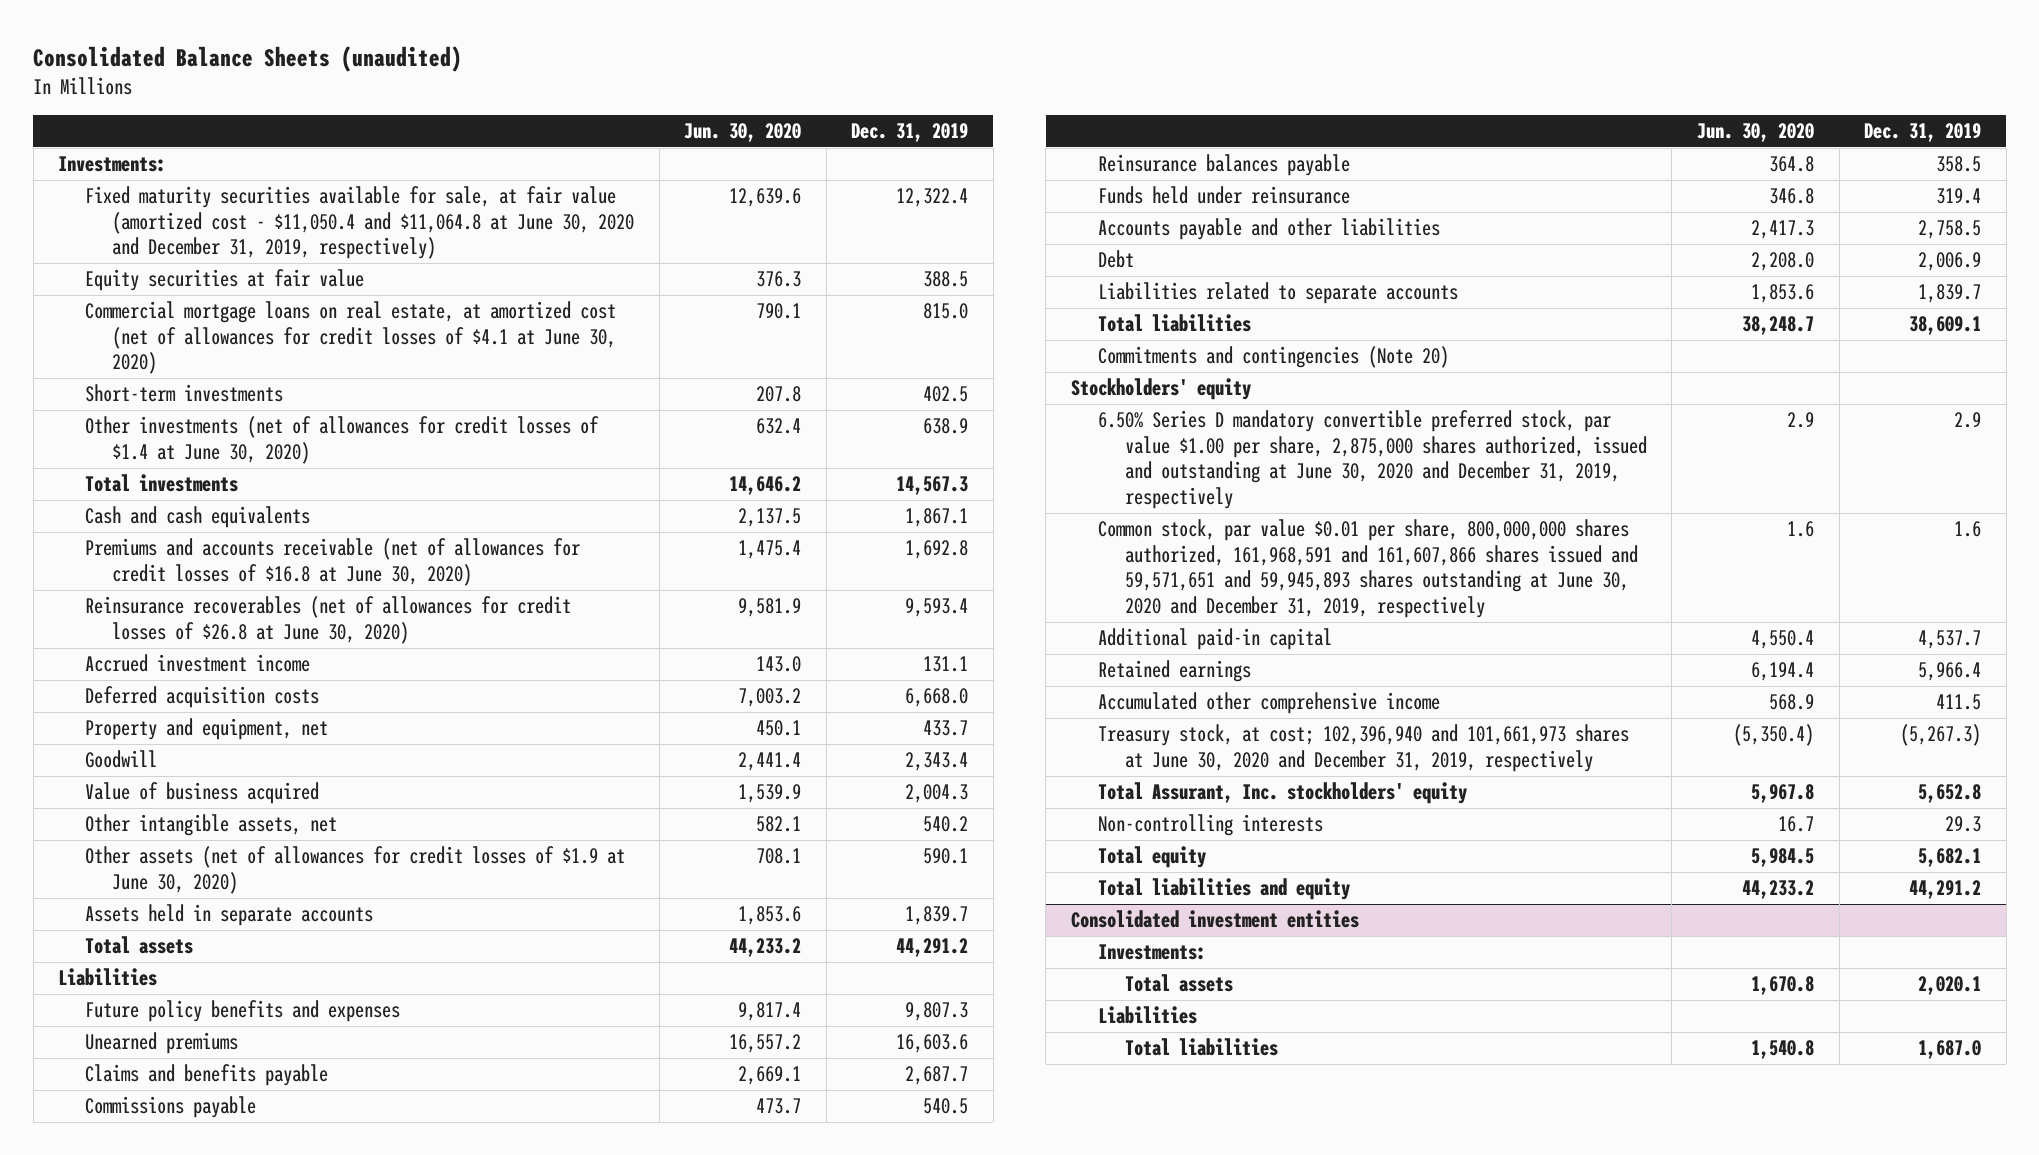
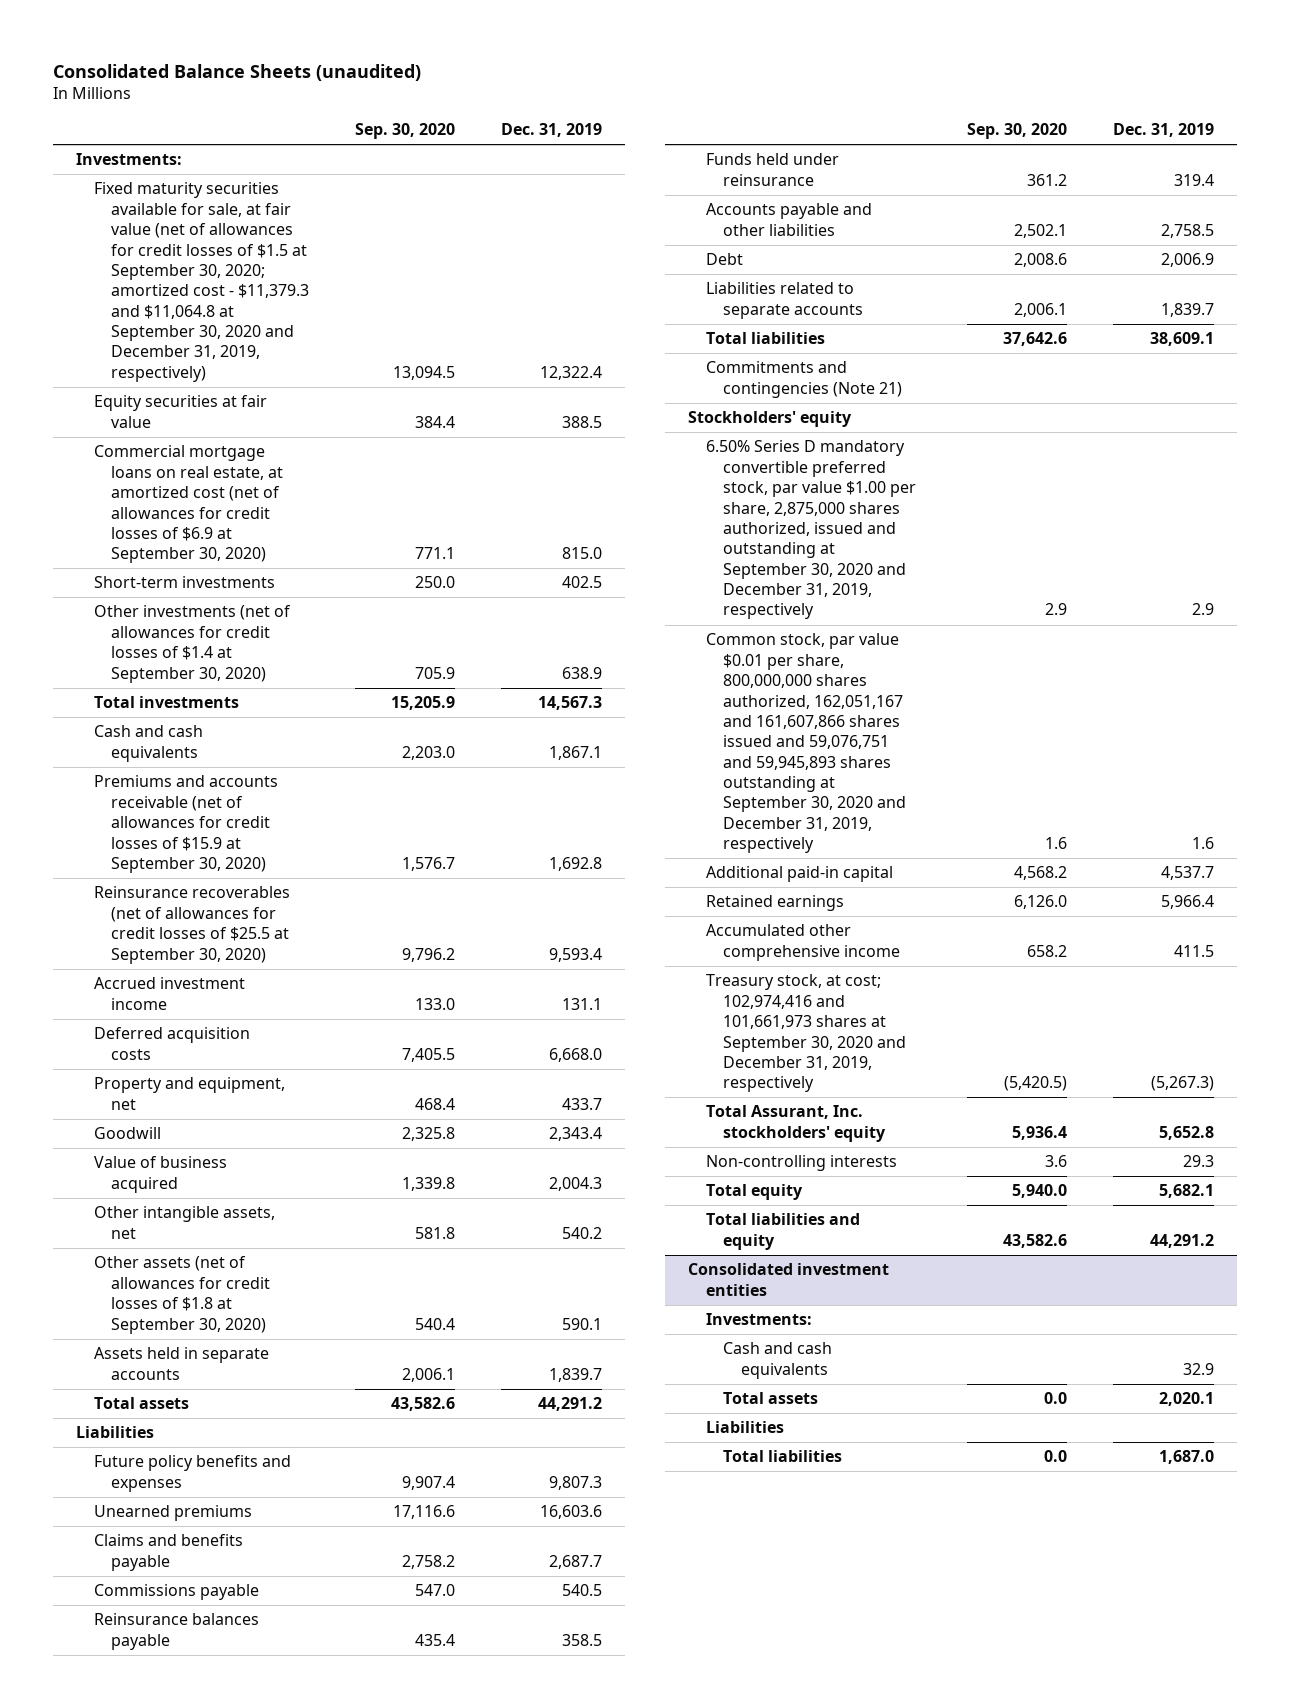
[684,123,802,143] Jun. 30, 2020 -> none
none -> [355,123,456,140] Sep. 30, 2020
[85,186,635,260] Fixed maturity securities available for sale, at fair value (amortized cost - $11,050.4 and $11,064.8 at June 30, 2020 and December 31, 2019, respectively) -> [93,182,310,382] Fixed maturity securities available for sale, at fair value (net of allowances for credit losses of $1.5 at September 30, 2020; amortized cost - $11,379.3 and $11,064.8 at September 30, 2020 and December 31, 2019, respectively)
[85,301,617,375] Commercial mortgage loans on real estate, at amortized cost (net of allowances for credit losses of $4.1 at June 30, 2020) -> [93,445,284,564] Commercial mortgage loans on real estate, at amortized cost (net of allowances for credit losses of $6.9 at September 30, 2020)
[85,416,600,464] Other investments (net of allowances for credit losses of $1.4 at June 30, 2020) -> [93,605,291,683] Other investments (net of allowances for credit losses of $1.4 at September 30, 2020)
[85,538,581,586] Premiums and accounts receivable (net of allowances for credit losses of $16.8 at June 30, 2020) -> [93,775,278,873] Premiums and accounts receivable (net of allowances for credit losses of $15.9 at September 30, 2020)
[85,596,572,644] Reinsurance recoverables (net of allowances for credit losses of $26.8 at June 30, 2020) -> [93,886,290,964] Reinsurance recoverables (net of allowances for credit losses of $25.5 at September 30, 2020)
[85,846,626,894] Other assets (net of allowances for credit losses of $1.9 at June 30, 2020) -> [93,1256,271,1334] Other assets (net of allowances for credit losses of $1.8 at September 30, 2020)
[1097,346,1449,369] Commitments and contingencies (Note 20) -> [705,361,903,398] Commitments and contingencies (Note 21)
[1097,410,1647,509] 6.50% Series D mandatory convertible preferred stock, par value $1.00 per share, 2,875,000 shares authorized, issued and outstanding at June 30, 2020 and December 31, 2019, respectively -> [705,440,917,620] 6.50% Series D mandatory convertible preferred stock, par value $1.00 per share, 2,875,000 shares authorized, issued and outstanding at September 30, 2020 and December 31, 2019, respectively
[1097,519,1638,618] Common stock, par value $0.01 per share, 800,000,000 shares authorized, 161,968,591 and 161,607,866 shares issued and 59,571,651 and 59,945,893 shares outstanding at June 30, 2020 and December 31, 2019, respectively -> [705,633,907,854] Common stock, par value $0.01 per share, 800,000,000 shares authorized, 162,051,167 and 161,607,866 shares issued and 59,076,751 and 59,945,893 shares outstanding at September 30, 2020 and December 31, 2019, respectively
[1097,724,1629,772] Treasury stock, at cost; 102,396,940 and 101,661,973 shares at June 30, 2020 and December 31, 2019, respectively -> [705,974,907,1093] Treasury stock, at cost; 102,974,416 and 101,661,973 shares at September 30, 2020 and December 31, 2019, respectively
none -> [723,1342,833,1379] Cash and cash equivalents

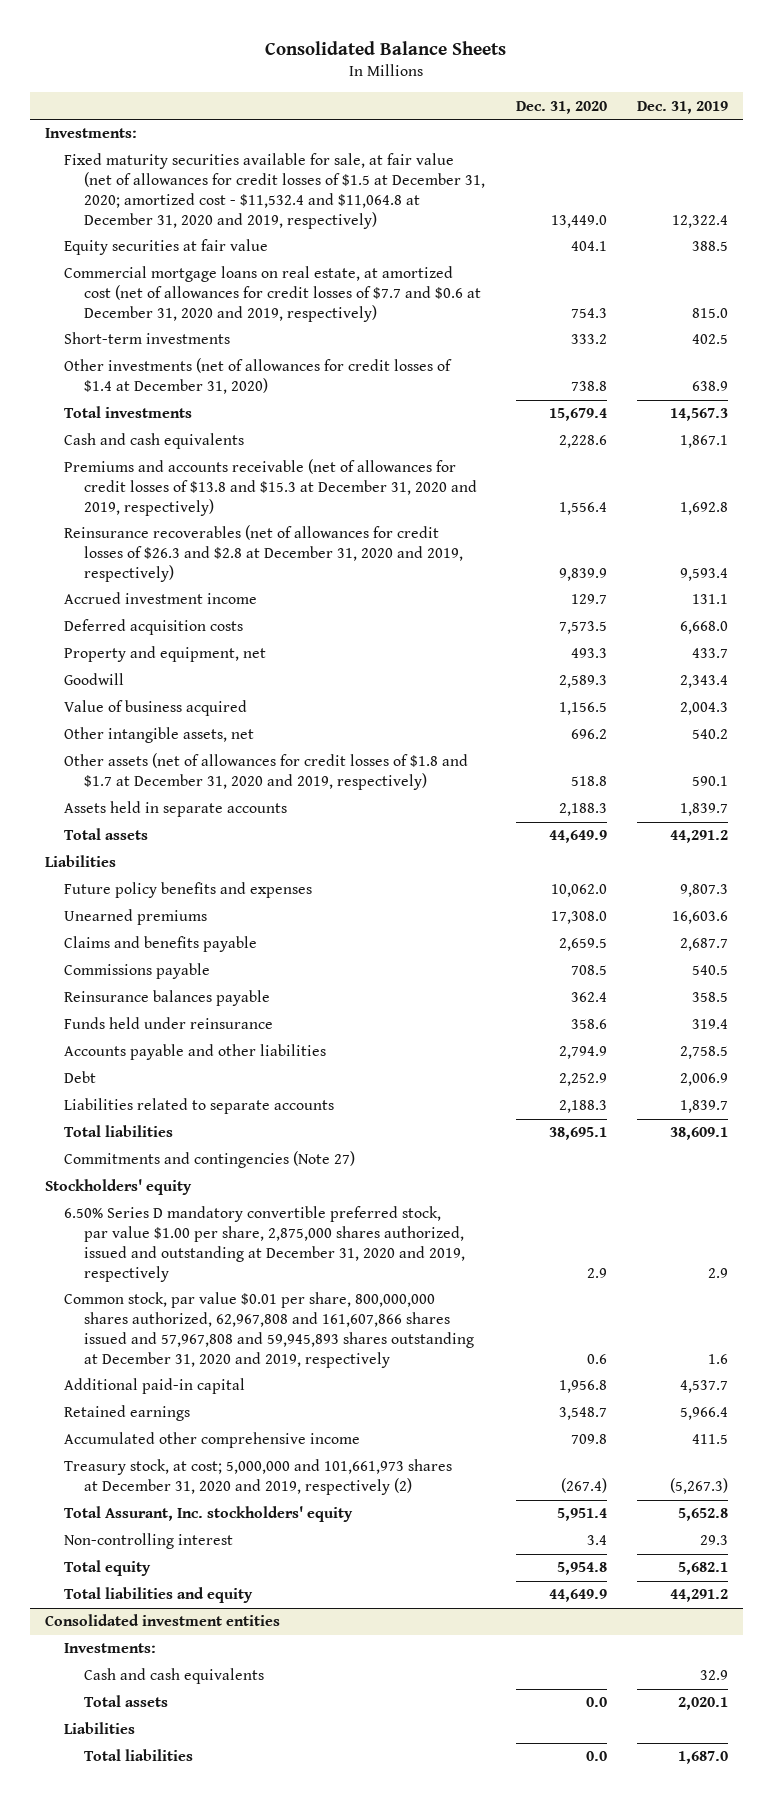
[53,63,422,81] Consolidated Balance Sheets (unaudited) -> [265,40,507,55] Consolidated Balance Sheets
[355,123,456,140] Sep. 30, 2020 -> none
none -> [515,100,607,114] Dec. 31, 2020
[93,182,310,382] Fixed maturity securities available for sale, at fair value (net of allowances for credit losses of $1.5 at September 30, 2020; amortized cost - $11,379.3 and $11,064.8 at September 30, 2020 and December 31, 2019, respectively) -> [64,153,486,229] Fixed maturity securities available for sale, at fair value (net of allowances for credit losses of $1.5 at December 31, 2020; amortized cost - $11,532.4 and $11,064.8 at December 31, 2020 and 2019, respectively)
[93,445,284,564] Commercial mortgage loans on real estate, at amortized cost (net of allowances for credit losses of $6.9 at September 30, 2020) -> [64,266,482,322] Commercial mortgage loans on real estate, at amortized cost (net of allowances for credit losses of $7.7 and $0.6 at December 31, 2020 and 2019, respectively)
[93,605,291,683] Other investments (net of allowances for credit losses of $1.4 at September 30, 2020) -> [64,358,453,395] Other investments (net of allowances for credit losses of $1.4 at December 31, 2020)
[93,775,278,873] Premiums and accounts receivable (net of allowances for credit losses of $15.9 at September 30, 2020) -> [64,459,478,516] Premiums and accounts receivable (net of allowances for credit losses of $13.8 and $15.3 at December 31, 2020 and 2019, respectively)
[93,886,290,964] Reinsurance recoverables (net of allowances for credit losses of $25.5 at September 30, 2020) -> [64,525,464,582] Reinsurance recoverables (net of allowances for credit losses of $26.3 and $2.8 at December 31, 2020 and 2019, respectively)
[93,1256,271,1334] Other assets (net of allowances for credit losses of $1.8 at September 30, 2020) -> [64,753,469,791] Other assets (net of allowances for credit losses of $1.8 and $1.7 at December 31, 2020 and 2019, respectively)
[705,361,903,398] Commitments and contingencies (Note 21) -> [64,1151,356,1169] Commitments and contingencies (Note 27)
[705,440,917,620] 6.50% Series D mandatory convertible preferred stock, par value $1.00 per share, 2,875,000 shares authorized, issued and outstanding at September 30, 2020 and December 31, 2019, respectively -> [64,1206,466,1282] 6.50% Series D mandatory convertible preferred stock, par value $1.00 per share, 2,875,000 shares authorized, issued and outstanding at December 31, 2020 and 2019, respectively
[705,633,907,854] Common stock, par value $0.01 per share, 800,000,000 shares authorized, 162,051,167 and 161,607,866 shares issued and 59,076,751 and 59,945,893 shares outstanding at September 30, 2020 and December 31, 2019, respectively -> [64,1292,475,1368] Common stock, par value $0.01 per share, 800,000,000 shares authorized, 62,967,808 and 161,607,866 shares issued and 57,967,808 and 59,945,893 shares outstanding at December 31, 2020 and 2019, respectively
[705,974,907,1093] Treasury stock, at cost; 102,974,416 and 101,661,973 shares at September 30, 2020 and December 31, 2019, respectively -> [64,1459,453,1496] Treasury stock, at cost; 5,000,000 and 101,661,973 shares at December 31, 2020 and 2019, respectively (2)
[705,1155,897,1172] Non-controlling interests -> [64,1533,234,1550] Non-controlling interest

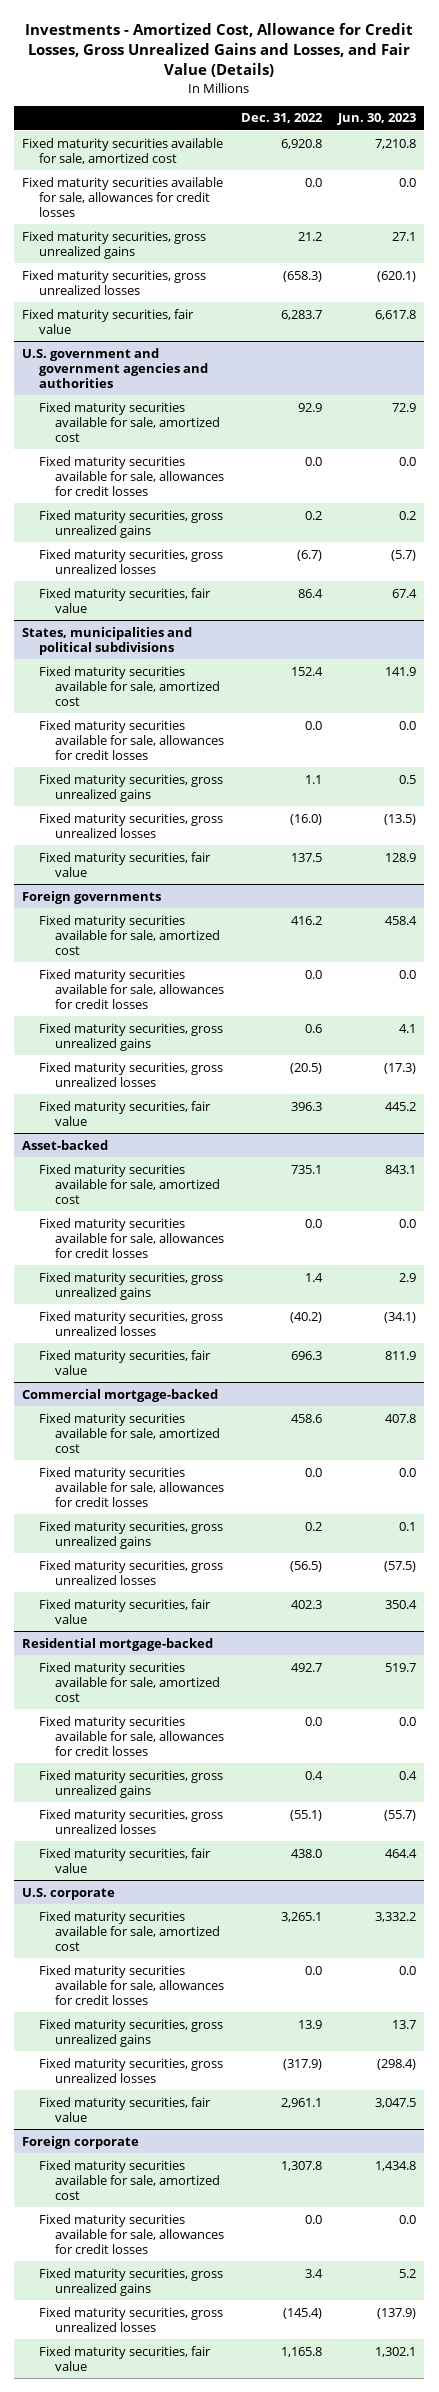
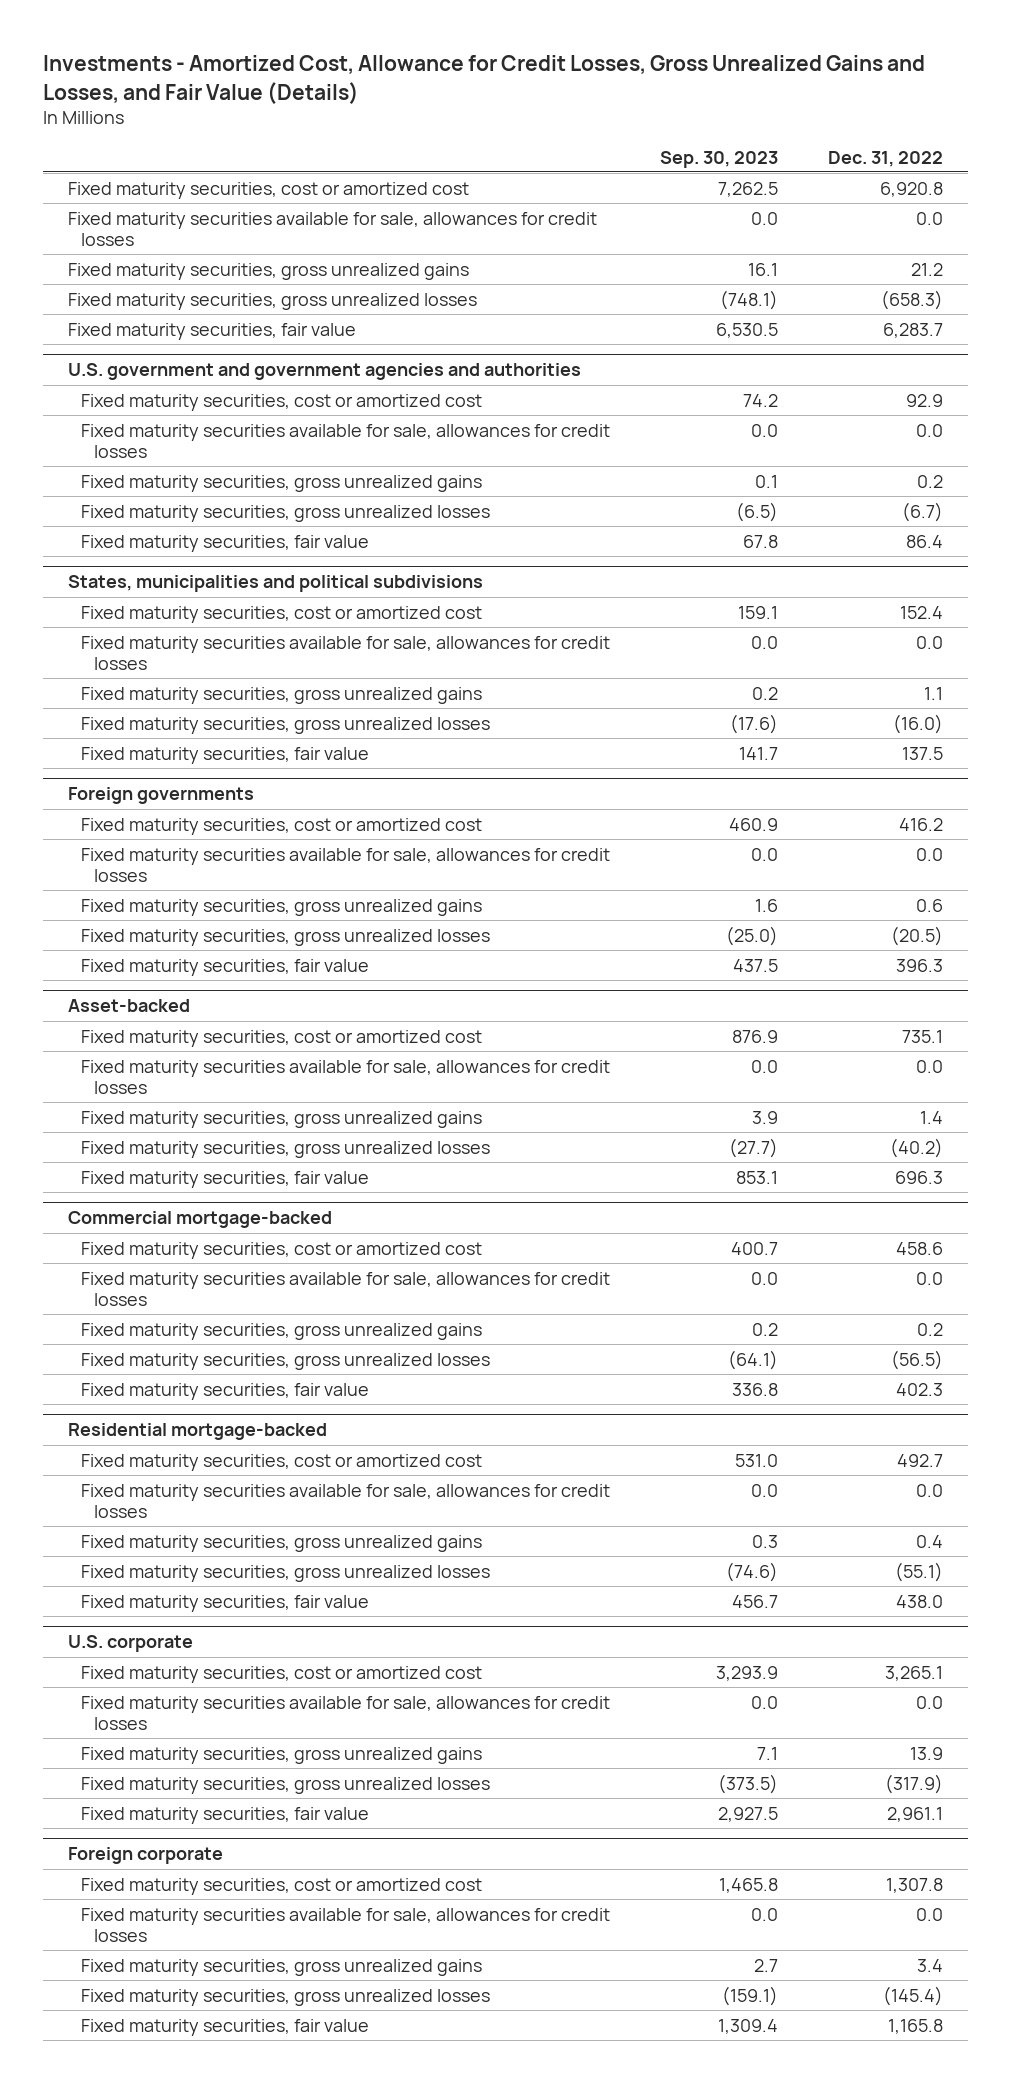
[337,113,417,126] Jun. 30, 2023 -> none
none -> [660,150,779,168] Sep. 30, 2023
[22,137,224,164] Fixed maturity securities available for sale, amortized cost -> [68,181,470,199] Fixed maturity securities, cost or amortized cost
[38,401,221,442] Fixed maturity securities available for sale, amortized cost -> [81,393,483,411] Fixed maturity securities, cost or amortized cost
[38,665,221,706] Fixed maturity securities available for sale, amortized cost -> [81,605,483,623] Fixed maturity securities, cost or amortized cost
[38,914,221,955] Fixed maturity securities available for sale, amortized cost -> [81,817,483,835] Fixed maturity securities, cost or amortized cost
[38,1163,221,1204] Fixed maturity securities available for sale, amortized cost -> [81,1029,483,1047] Fixed maturity securities, cost or amortized cost
[38,1412,221,1453] Fixed maturity securities available for sale, amortized cost -> [81,1241,483,1259] Fixed maturity securities, cost or amortized cost
[38,1661,221,1702] Fixed maturity securities available for sale, amortized cost -> [81,1453,483,1471] Fixed maturity securities, cost or amortized cost
[38,1910,221,1951] Fixed maturity securities available for sale, amortized cost -> [81,1665,483,1683] Fixed maturity securities, cost or amortized cost
[38,2159,221,2200] Fixed maturity securities available for sale, amortized cost -> [81,1877,483,1895] Fixed maturity securities, cost or amortized cost

